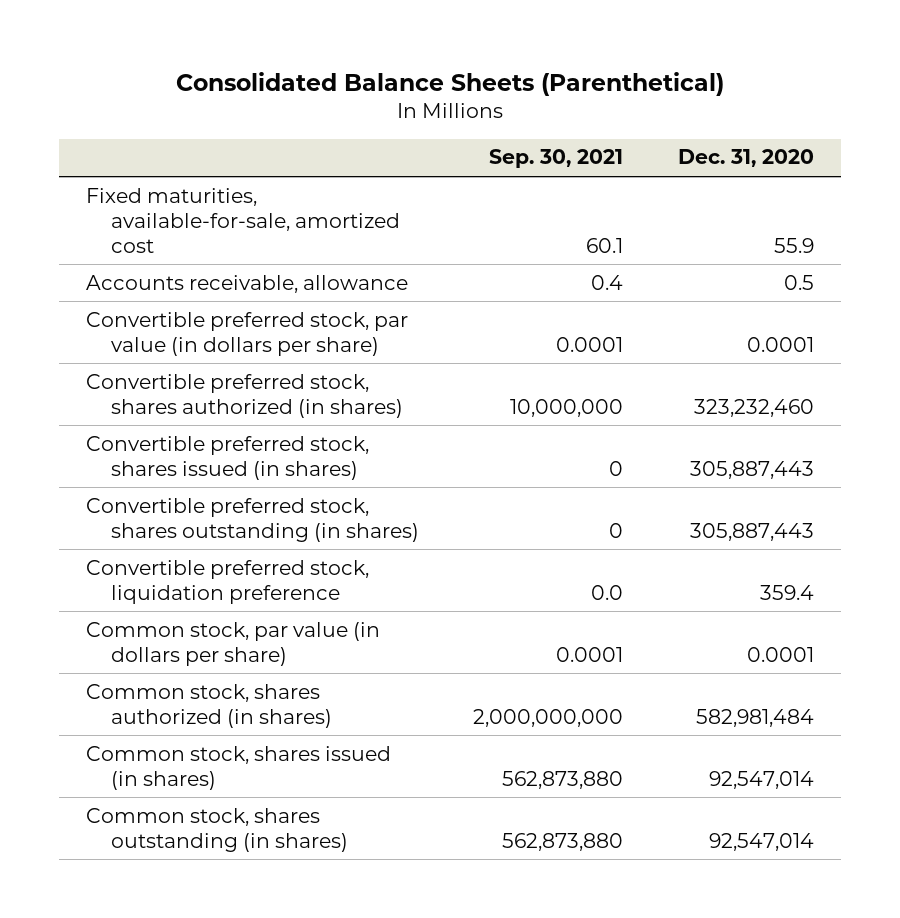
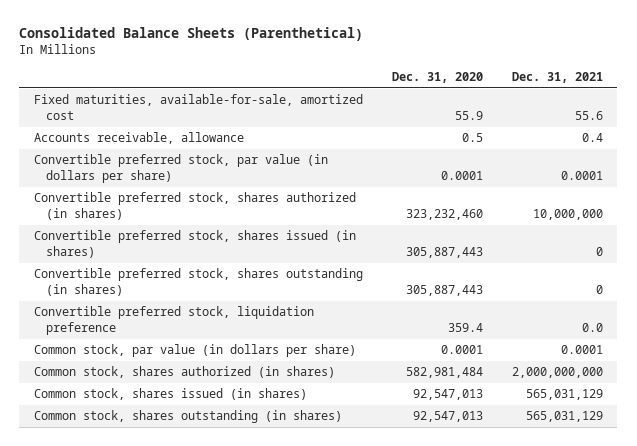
[489,149,624,169] Sep. 30, 2021 -> none
none -> [511,72,603,84] Dec. 31, 2021
[708,770,814,789] 92,547,014 -> [412,389,483,401] 92,547,013
[708,832,814,851] 92,547,014 -> [412,411,483,423] 92,547,013

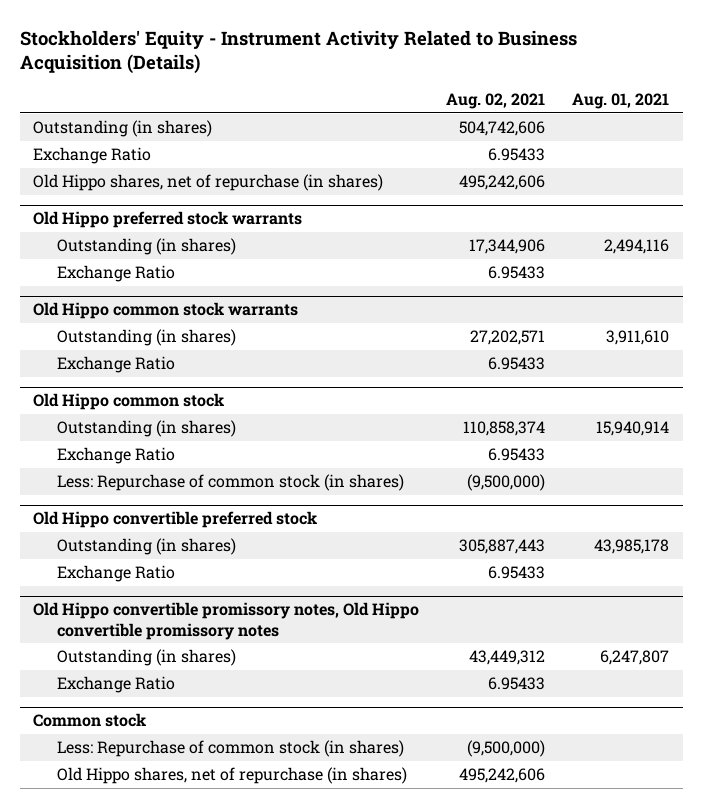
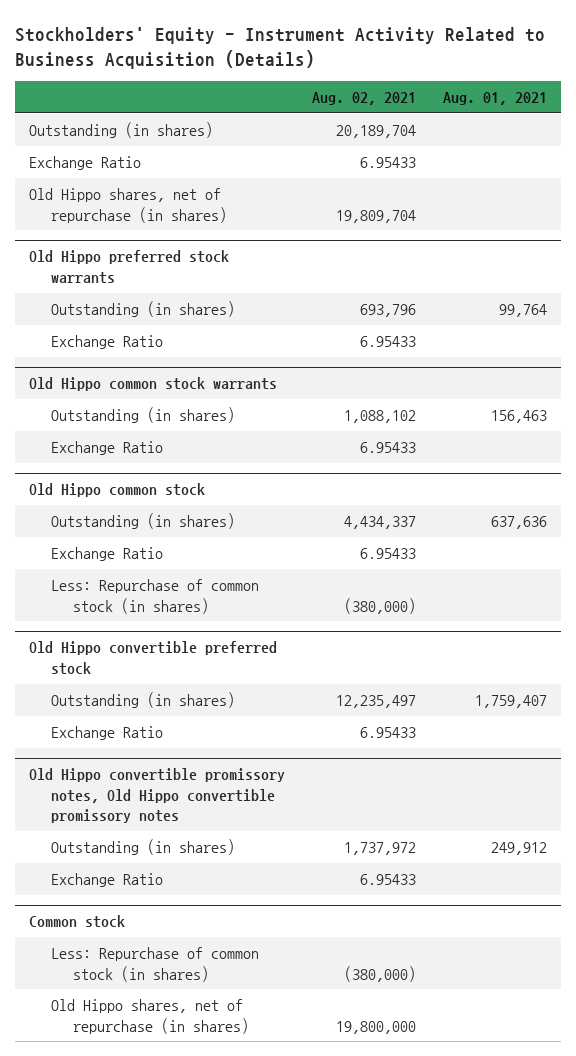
[459,121,546,137] 504,742,606 -> [335,125,416,139] 20,189,704
[459,175,546,191] 495,242,606 -> [335,209,416,223] 19,809,704
[469,239,546,255] 17,344,906 -> [359,304,416,318] 693,796
[604,239,670,255] 2,494,116 -> [499,304,548,318] 99,764
[470,330,546,346] 27,202,571 -> [343,410,416,424] 1,088,102
[606,330,670,346] 3,911,610 -> [491,410,548,424] 156,463
[463,421,546,437] 110,858,374 -> [343,516,416,530] 4,434,337
[596,421,670,437] 15,940,914 -> [491,516,548,530] 637,636
[467,474,546,492] (9,500,000) -> [343,597,416,614] (380,000)
[459,539,546,555] 305,887,443 -> [335,695,416,709] 12,235,497
[594,539,670,555] 43,985,178 -> [475,695,548,709] 1,759,407
[469,650,546,666] 43,449,312 -> [343,842,416,856] 1,737,972
[600,650,670,666] 6,247,807 -> [491,842,548,856] 249,912
[467,740,546,758] (9,500,000) -> [343,965,416,982] (380,000)
[459,768,546,784] 495,242,606 -> [335,1020,416,1034] 19,800,000

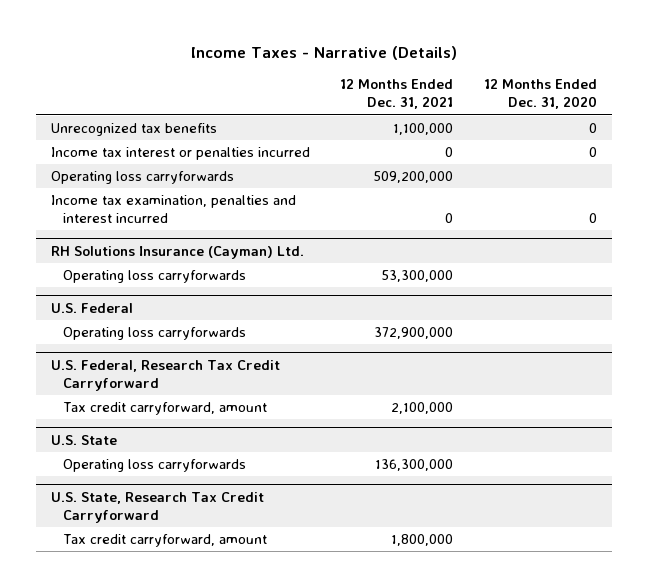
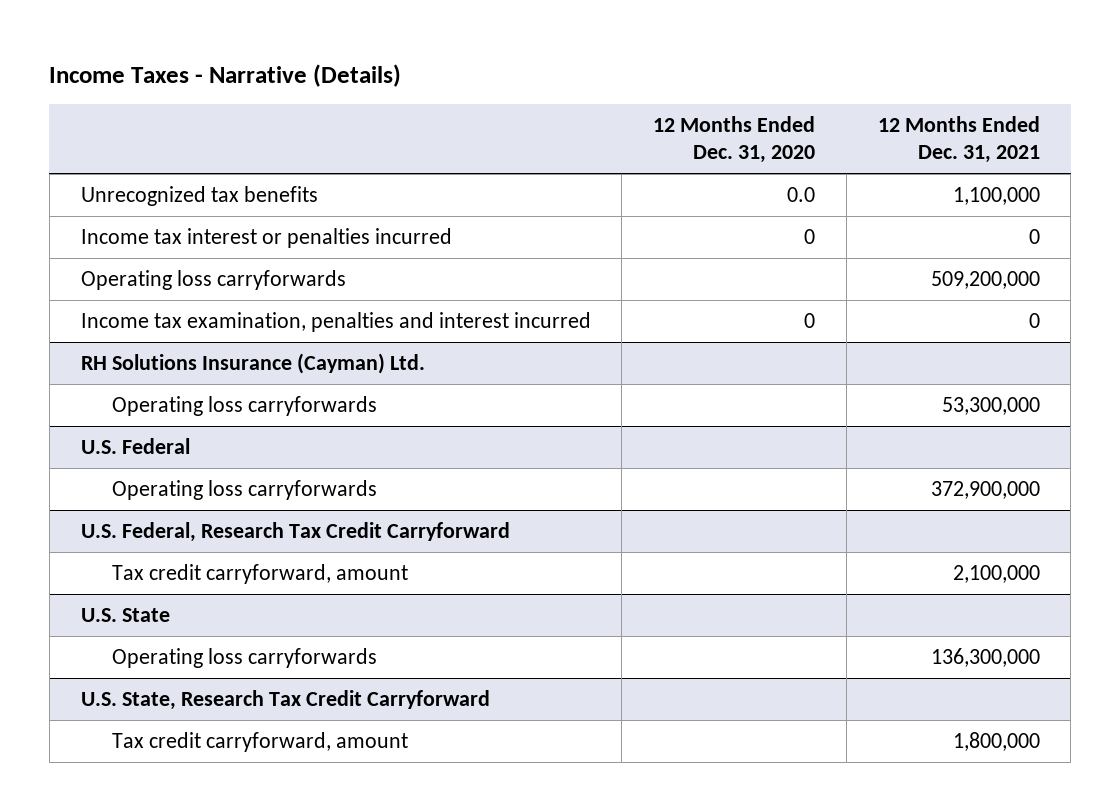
[588,123,597,134] 0 -> [787,186,816,202] 0.0

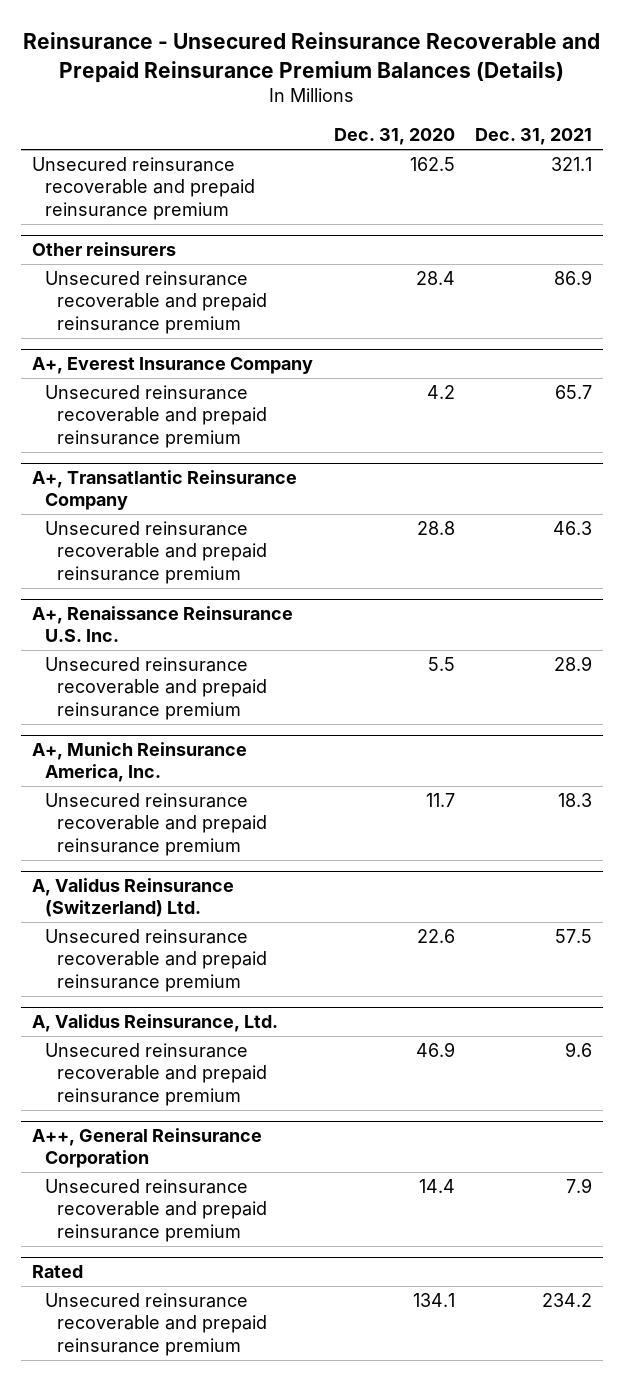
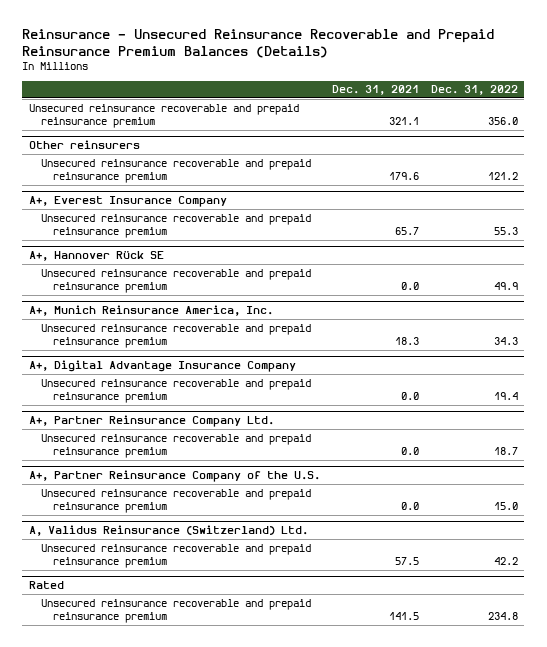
[333,128,455,146] Dec. 31, 2020 -> none
none -> [431,85,519,96] Dec. 31, 2022
[554,270,593,286] 86.9 -> [388,172,419,181] 179.6
[31,470,297,511] A+, Transatlantic Reinsurance Company -> none
[31,606,293,643] A+, Renaissance Reinsurance U.S. Inc. -> none
[44,657,268,720] Unsecured reinsurance recoverable and prepaid reinsurance premium -> none
none -> [28,251,164,262] A+, Hannover Rück SE
[553,521,593,536] 46.3 -> [400,282,419,291] 0.0
none -> [28,360,296,373] A+, Digital Advantage Insurance Company
none -> [40,378,311,404] Unsecured reinsurance recoverable and prepaid reinsurance premium
none -> [28,415,274,428] A+, Partner Reinsurance Company Ltd.
none -> [40,433,311,459] Unsecured reinsurance recoverable and prepaid reinsurance premium
none -> [28,470,320,483] A+, Partner Reinsurance Company of the U.S.
none -> [40,488,311,514] Unsecured reinsurance recoverable and prepaid reinsurance premium
[31,1014,278,1033] A, Validus Reinsurance, Ltd. -> none
[44,1043,268,1106] Unsecured reinsurance recoverable and prepaid reinsurance premium -> none
[31,1128,262,1169] A++, General Reinsurance Corporation -> none
[44,1179,268,1242] Unsecured reinsurance recoverable and prepaid reinsurance premium -> none
[542,1293,593,1308] 234.2 -> [388,612,419,621] 141.5

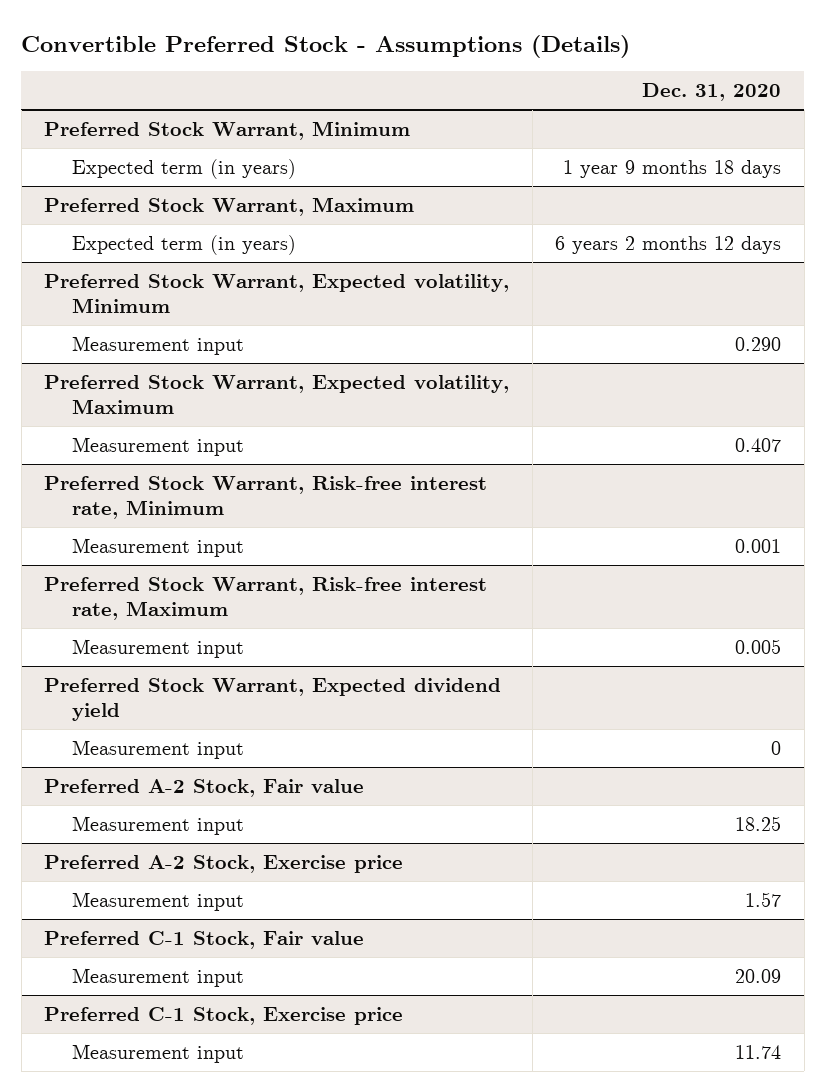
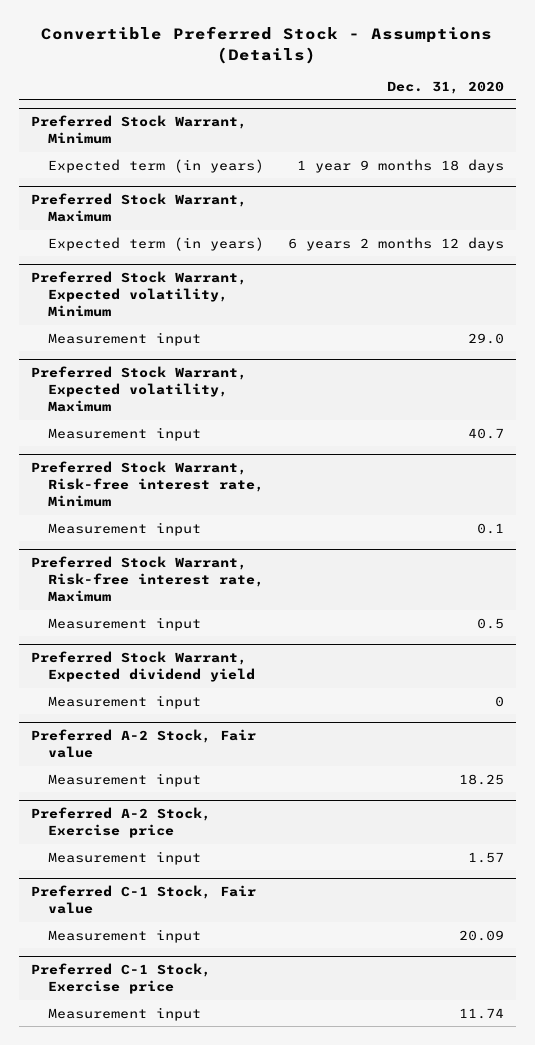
[735,336,782,351] 0.290 -> [468,332,505,344] 29.0
[735,437,782,452] 0.407 -> [468,427,505,439] 40.7
[735,538,782,553] 0.001 -> [477,522,505,534] 0.1
[735,638,782,654] 0.005 -> [477,617,505,629] 0.5

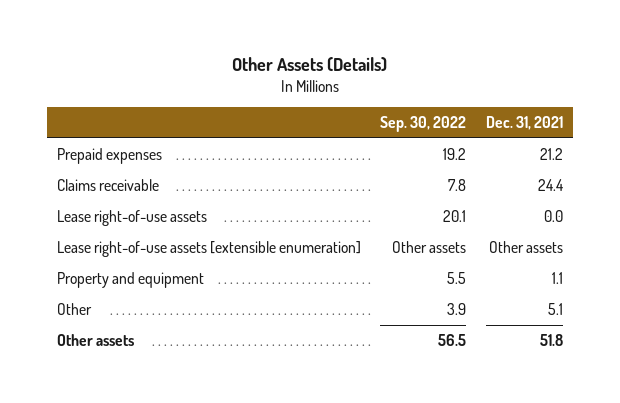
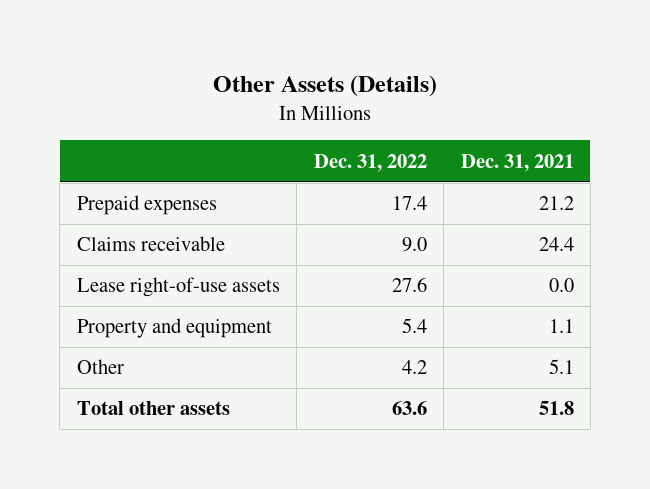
[380,116,467,133] Sep. 30, 2022 -> none
none -> [313,153,427,172] Dec. 31, 2022
[56,240,361,257] Lease right-of-use assets [extensible enumeration] -> none
[56,333,134,346] Other assets -> [76,401,230,416] Total other assets

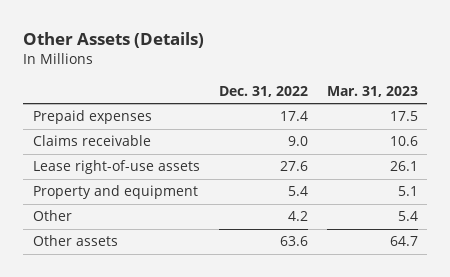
[460,153,574,172] Dec. 31, 2021 -> none
none -> [326,85,418,97] Mar. 31, 2023
[76,401,230,416] Total other assets -> [32,235,118,247] Other assets

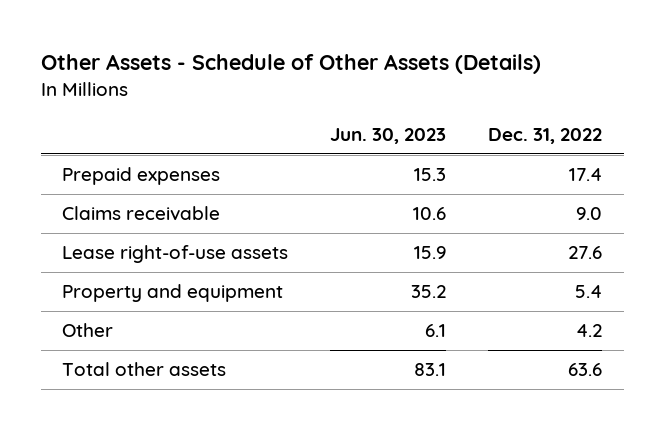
[23,32,205,49] Other Assets (Details) -> [40,54,541,75] Other Assets - Schedule of Other Assets (Details)
[326,85,418,97] Mar. 31, 2023 -> none
none -> [330,128,447,145] Jun. 30, 2023
[32,235,118,247] Other assets -> [62,362,227,377] Total other assets

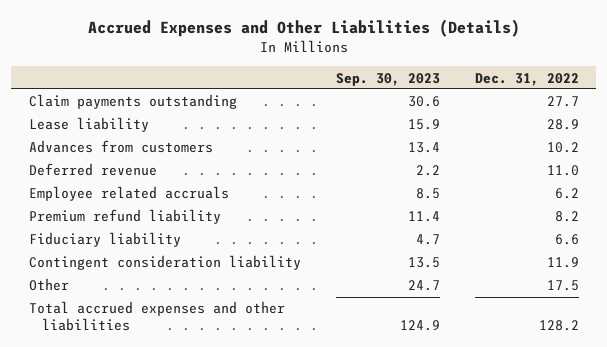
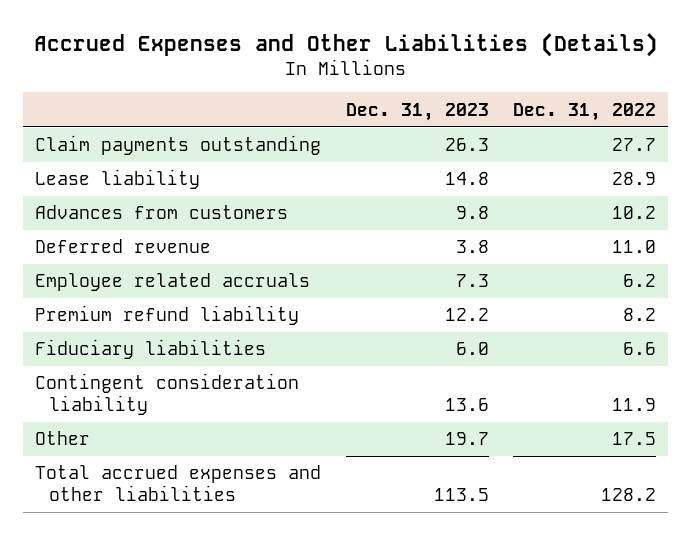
[335,72,440,86] Sep. 30, 2023 -> none
none -> [345,102,489,121] Dec. 31, 2023
[28,232,181,248] Fiduciary liability -> [35,339,267,360] Fiduciary liabilities

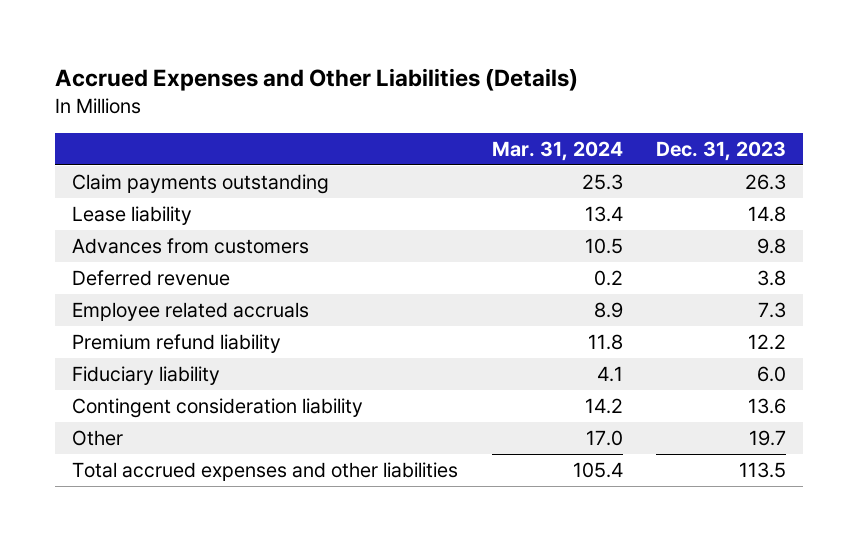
[512,102,656,121] Dec. 31, 2022 -> none
none -> [491,140,623,161] Mar. 31, 2024
[35,339,267,360] Fiduciary liabilities -> [71,366,220,386] Fiduciary liability

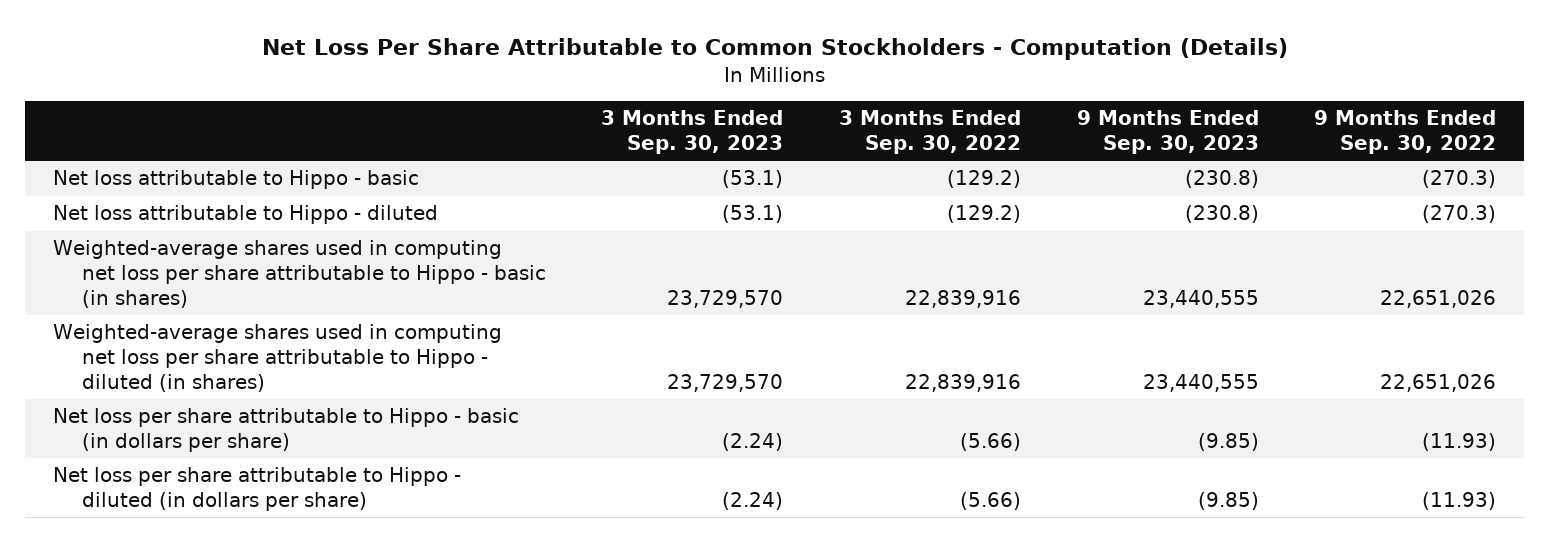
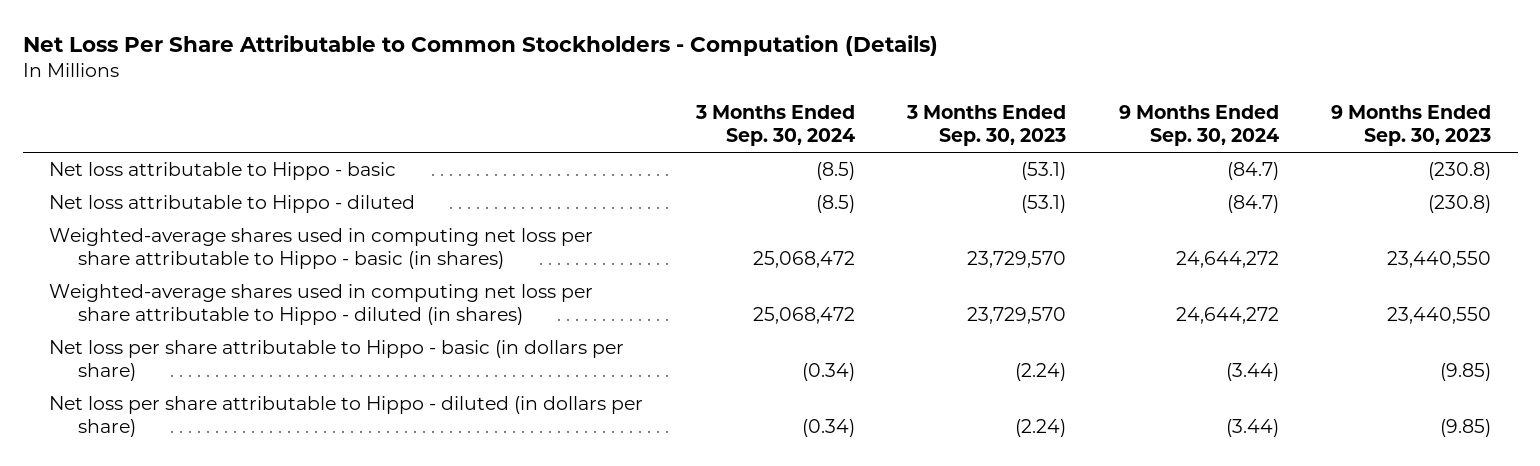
[838,110,1021,154] 3 Months Ended Sep. 30, 2022 -> none
[1314,110,1497,154] 9 Months Ended Sep. 30, 2022 -> none
none -> [694,105,855,147] 3 Months Ended Sep. 30, 2024
none -> [1118,105,1279,147] 9 Months Ended Sep. 30, 2024
[1142,289,1259,308] 23,440,555 -> [1387,251,1492,269] 23,440,550
[1142,373,1259,392] 23,440,555 -> [1387,307,1492,325] 23,440,550

